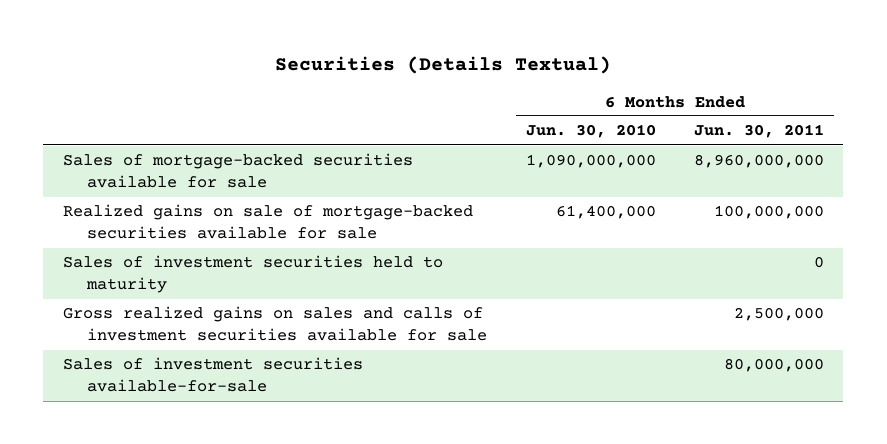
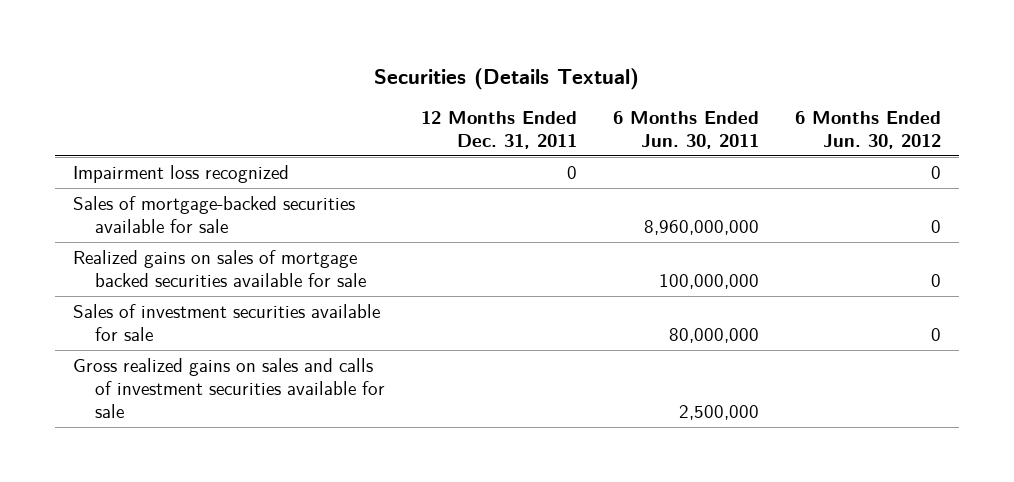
[525,124,656,139] Jun. 30, 2010 -> none
none -> [420,110,577,149] 12 Months Ended Dec. 31, 2011
none -> [795,110,942,149] 6 Months Ended Jun. 30, 2012
none -> [73,164,290,183] Impairment loss recognized
[62,255,443,294] Sales of investment securities held to maturity -> none
[62,204,473,240] Realized gains on sale of mortgage-backed securities available for sale -> [73,249,366,287] Realized gains on sales of mortgage backed securities available for sale
none -> [73,303,381,341] Sales of investment securities available for sale
[62,357,363,393] Sales of investment securities available-for-sale -> none

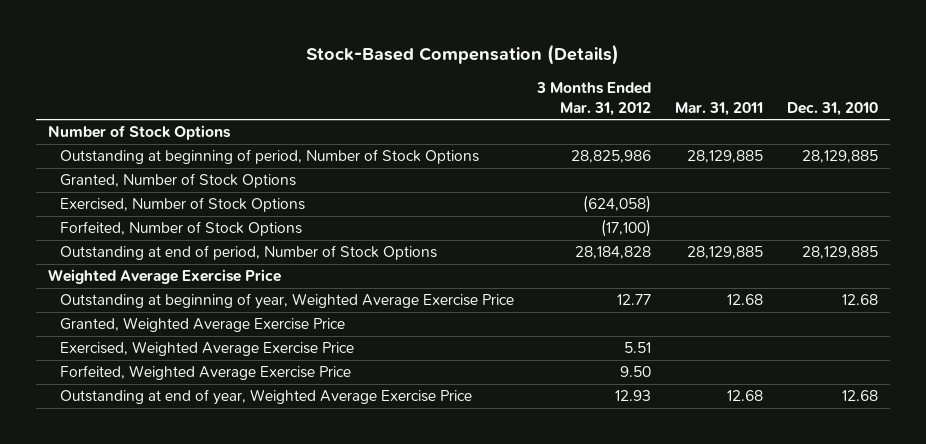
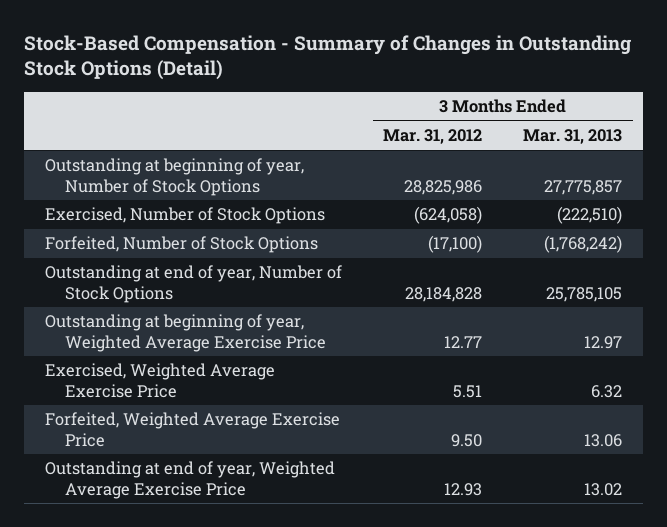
[306,44,620,66] Stock-Based Compensation (Details) -> [24,34,632,81] Stock-Based Compensation - Summary of Changes in Outstanding Stock Options (Detail)
[675,101,764,116] Mar. 31, 2011 -> none
[787,101,879,116] Dec. 31, 2010 -> none
none -> [523,129,623,145] Mar. 31, 2013
[48,125,232,141] Number of Stock Options -> none
[59,173,296,189] Granted, Number of Stock Options -> none
[59,149,479,165] Outstanding at beginning of period, Number of Stock Options -> [45,158,305,196] Outstanding at beginning of year, Number of Stock Options
[48,269,282,285] Weighted Average Exercise Price -> none
[59,245,437,261] Outstanding at end of period, Number of Stock Options -> [45,265,343,303] Outstanding at end of year, Number of Stock Options
[59,317,345,333] Granted, Weighted Average Exercise Price -> none

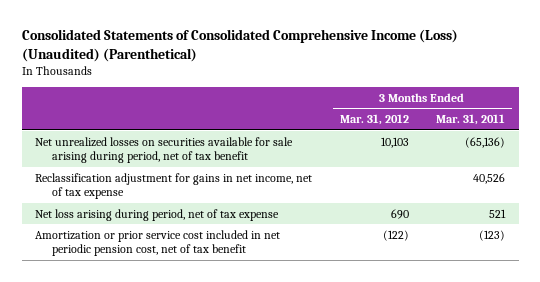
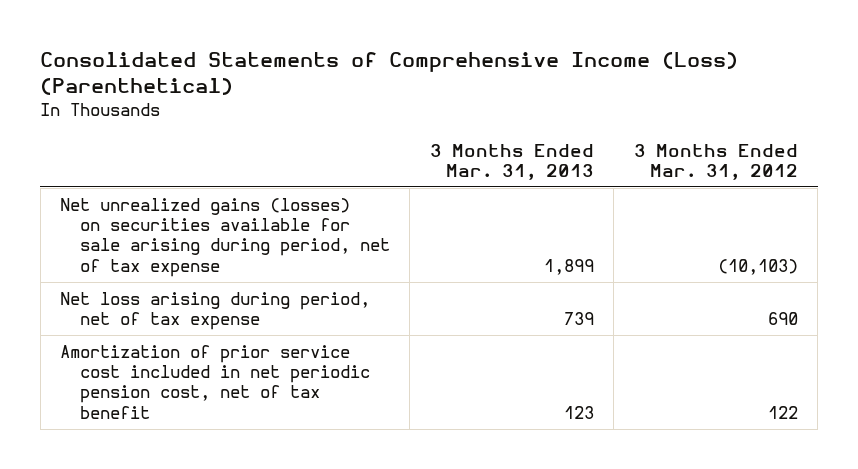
[21,29,458,62] Consolidated Statements of Consolidated Comprehensive Income (Loss) (Unaudited) (Parenthetical) -> [40,51,739,96] Consolidated Statements of Comprehensive Income (Loss) (Parenthetical)
[435,114,505,126] Mar. 31, 2011 -> none
none -> [429,143,594,180] 3 Months Ended Mar. 31, 2013
[35,172,313,200] Reclassification adjustment for gains in net income, net of tax expense -> none
[35,136,294,164] Net unrealized losses on securities available for sale arising during period, net of tax benefit -> [60,198,390,277] Net unrealized gains (losses) on securities available for sale arising during period, net of tax expense
[380,136,409,148] 10,103 -> [717,258,798,275] (10,103)
[35,229,281,257] Amortization or prior service cost included in net periodic pension cost, net of tax benefit -> [60,345,370,419] Amortization of prior service cost included in net periodic pension cost, net of tax benefit
[382,229,409,241] (122) -> [767,405,798,419] 122

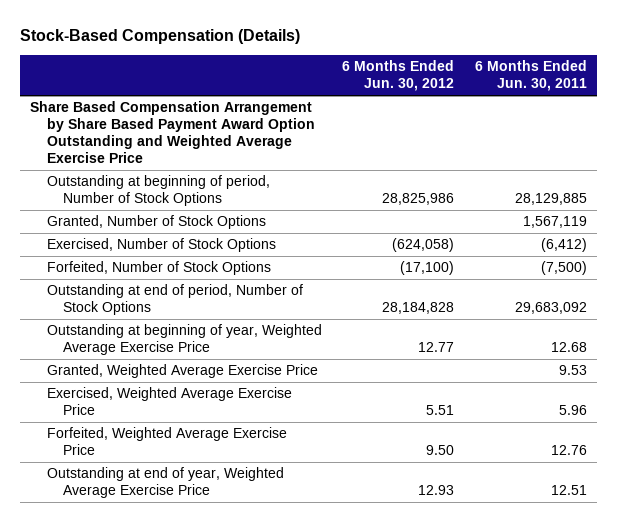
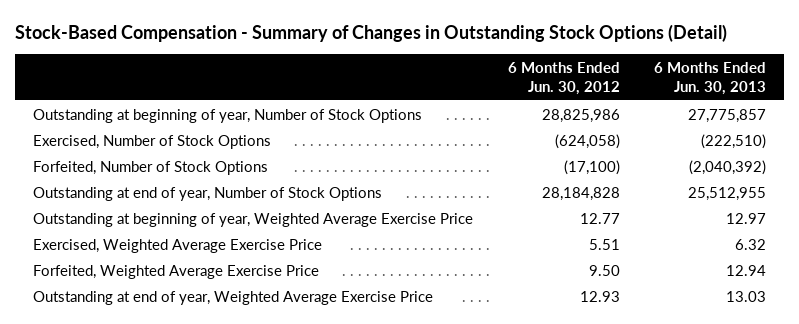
[20,29,301,45] Stock-Based Compensation (Details) -> [15,23,728,42] Stock-Based Compensation - Summary of Changes in Outstanding Stock Options (Detail)
[474,60,587,92] 6 Months Ended Jun. 30, 2011 -> none
none -> [654,61,767,95] 6 Months Ended Jun. 30, 2013
[30,101,315,164] Share Based Compensation Arrangement by Share Based Payment Award Option Outstanding and Weighted Average Exercise Price -> none
[46,215,266,230] Granted, Number of Stock Options -> none
[46,175,270,207] Outstanding at beginning of period, Number of Stock Options -> [32,108,422,123] Outstanding at beginning of year, Number of Stock Options
[46,284,303,316] Outstanding at end of period, Number of Stock Options -> [32,186,382,201] Outstanding at end of year, Number of Stock Options
[46,364,318,379] Granted, Weighted Average Exercise Price -> none

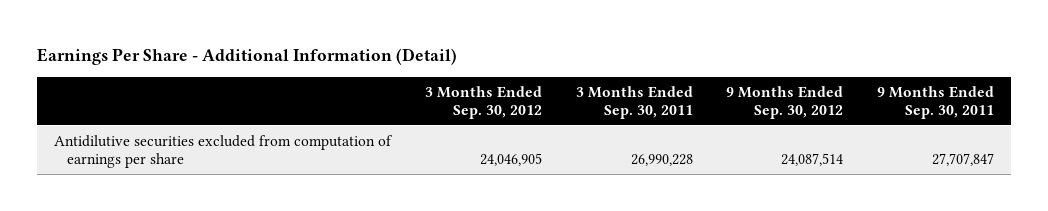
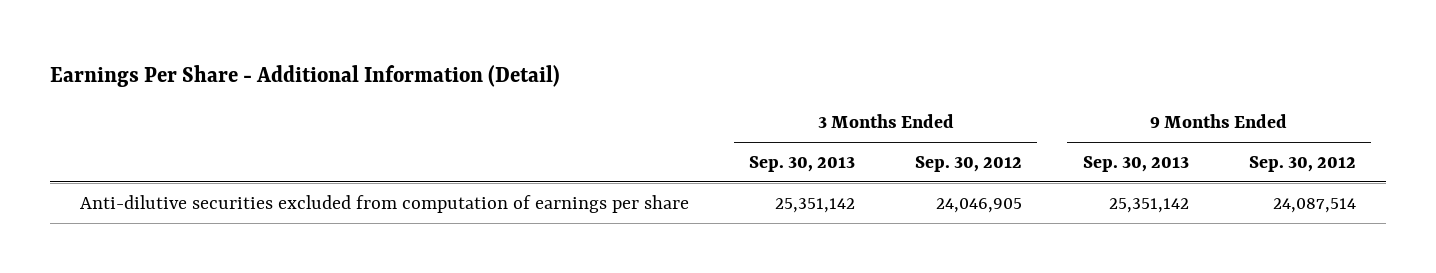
[575,85,693,119] 3 Months Ended Sep. 30, 2011 -> none
[877,85,995,119] 9 Months Ended Sep. 30, 2011 -> none
none -> [749,155,856,172] Sep. 30, 2013
none -> [1082,155,1189,172] Sep. 30, 2013
[54,135,394,169] Antidilutive securities excluded from computation of earnings per share -> [79,194,689,213] Anti-dilutive securities excluded from computation of earnings per share

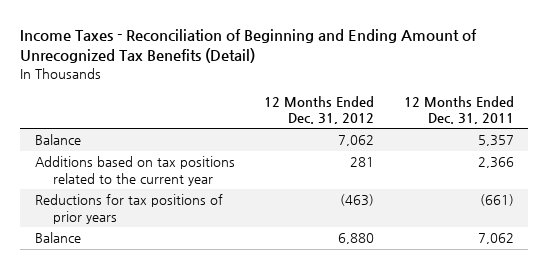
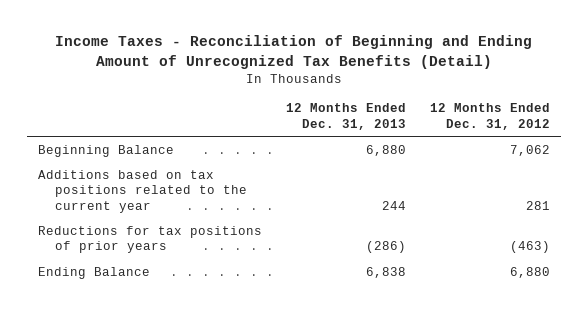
[403,95,514,125] 12 Months Ended Dec. 31, 2011 -> none
none -> [286,103,407,130] 12 Months Ended Dec. 31, 2013
[35,134,82,146] Balance -> [38,144,175,157] Beginning Balance
[35,232,82,244] Balance -> [38,266,151,279] Ending Balance

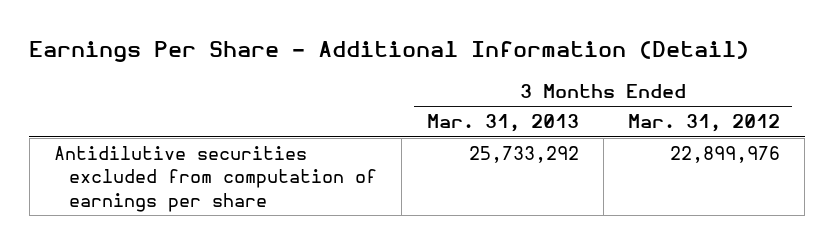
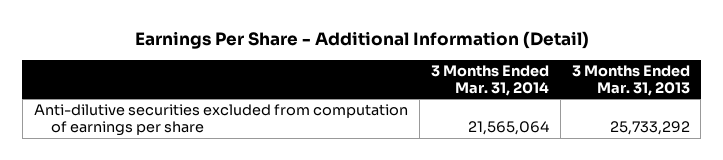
[628,114,781,133] Mar. 31, 2012 -> none
none -> [430,64,549,96] 3 Months Ended Mar. 31, 2014
[54,146,378,212] Antidilutive securities excluded from computation of earnings per share -> [33,104,408,137] Anti-dilutive securities excluded from computation of earnings per share

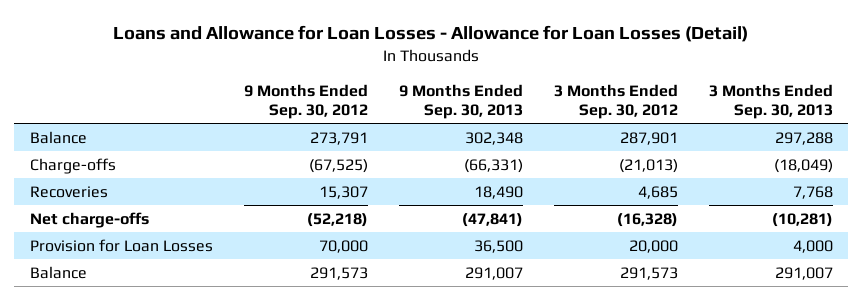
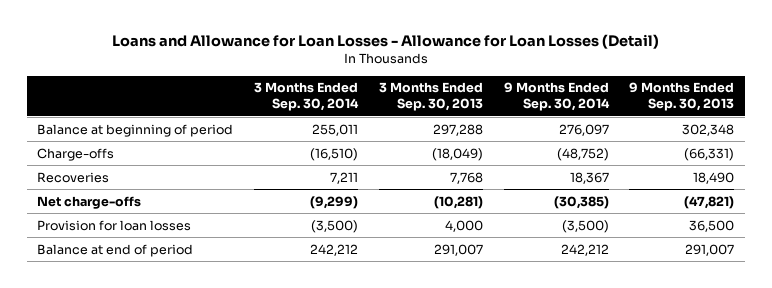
[243,83,368,120] 9 Months Ended Sep. 30, 2012 -> none
[553,83,678,120] 3 Months Ended Sep. 30, 2012 -> none
none -> [254,82,360,112] 3 Months Ended Sep. 30, 2014
none -> [503,82,610,112] 9 Months Ended Sep. 30, 2014
[29,130,87,144] Balance -> [37,123,234,137] Balance at beginning of period
[461,212,523,227] (47,841) -> [684,195,735,209] (47,821)
[29,238,213,252] Provision for Loan Losses -> [37,219,192,231] Provision for loan losses
[29,265,87,279] Balance -> [37,243,194,257] Balance at end of period

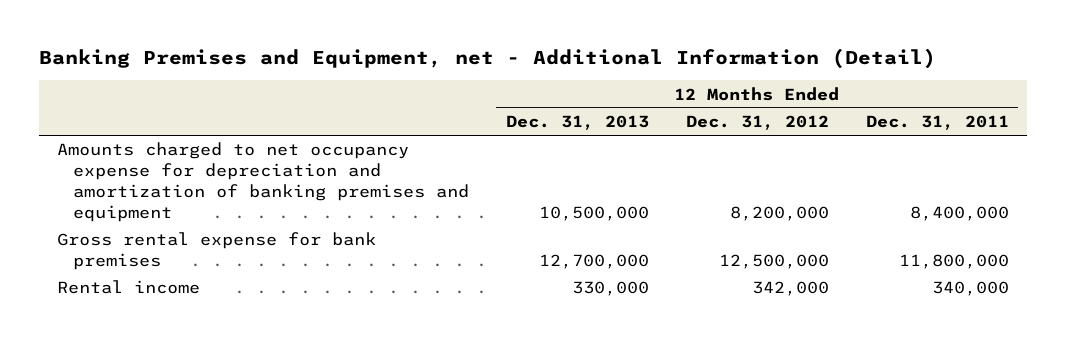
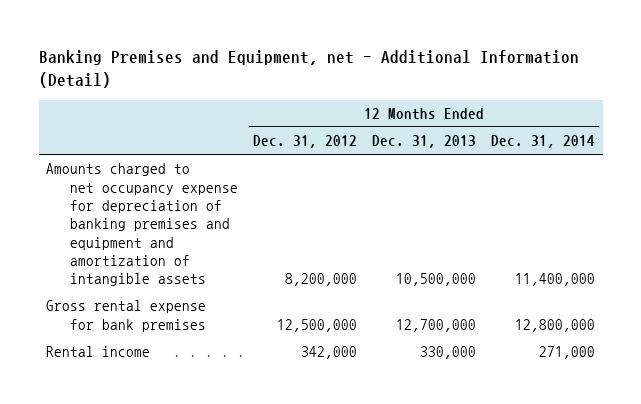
[865,115,1009,131] Dec. 31, 2011 -> none
none -> [491,135,596,149] Dec. 31, 2014
[57,142,469,222] Amounts charged to net occupancy expense for depreciation and amortization of banking premises and equipment -> [46,163,238,287] Amounts charged to net occupancy expense for depreciation of banking premises and equipment and amortization of intangible assets

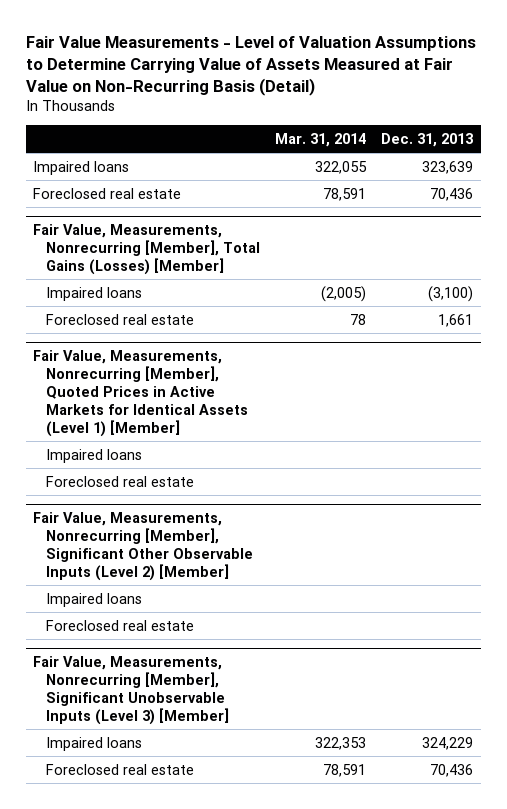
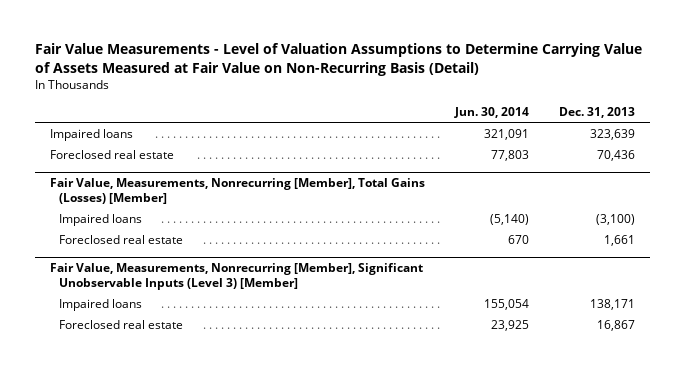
[275,133,367,148] Mar. 31, 2014 -> none
none -> [453,107,529,119] Jun. 30, 2014
[33,349,248,438] Fair Value, Measurements, Nonrecurring [Member], Quoted Prices in Active Markets for Identical Assets (Level 1) [Member] -> none
[45,448,142,463] Impaired loans -> none
[45,475,194,487] Foreclosed real estate -> none
[33,511,253,581] Fair Value, Measurements, Nonrecurring [Member], Significant Other Observable Inputs (Level 2) [Member] -> none
[45,592,142,607] Impaired loans -> none
[45,619,194,631] Foreclosed real estate -> none
[422,736,474,750] 324,229 -> [589,298,635,310] 138,171
[430,763,474,777] 70,436 -> [596,319,635,331] 16,867

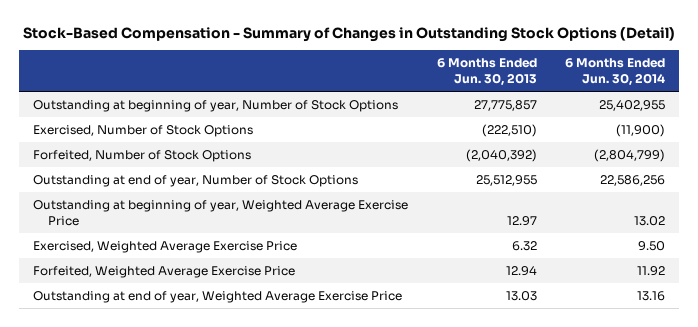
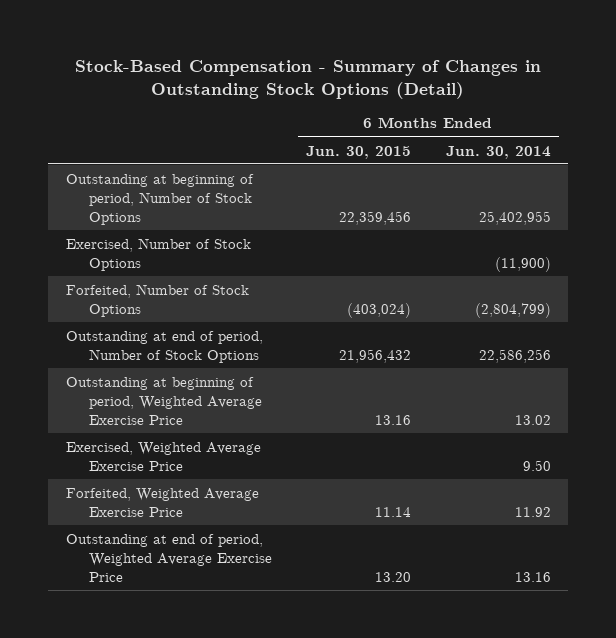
[436,58,537,87] 6 Months Ended Jun. 30, 2013 -> none
none -> [306,145,412,159] Jun. 30, 2015
[33,99,399,112] Outstanding at beginning of year, Number of Stock Options -> [65,173,254,225] Outstanding at beginning of period, Number of Stock Options
[33,174,359,187] Outstanding at end of year, Number of Stock Options -> [65,330,263,363] Outstanding at end of period, Number of Stock Options
[33,199,409,226] Outstanding at beginning of year, Weighted Average Exercise Price -> [65,376,262,425] Outstanding at beginning of period, Weighted Average Exercise Price
[33,290,403,303] Outstanding at end of year, Weighted Average Exercise Price -> [65,533,272,582] Outstanding at end of period, Weighted Average Exercise Price

